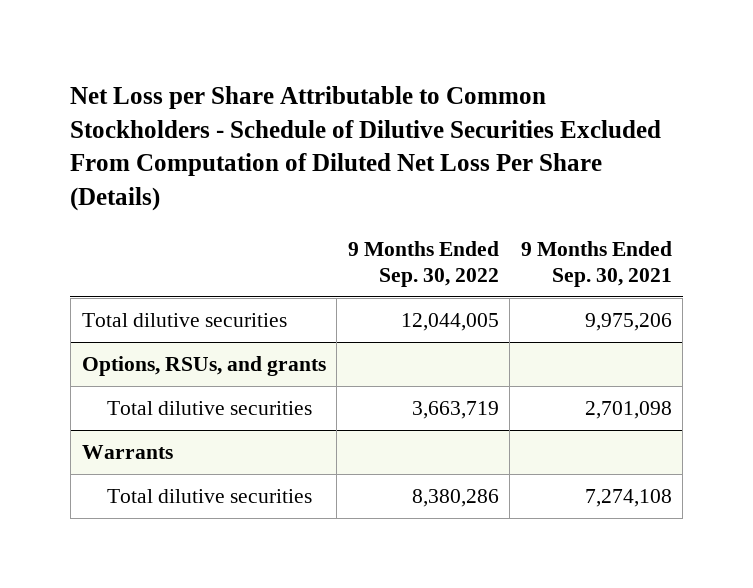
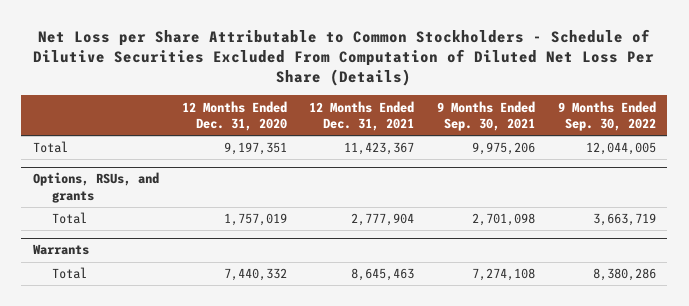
none -> [181,100,287,132] 12 Months Ended Dec. 31, 2020
none -> [309,100,415,132] 12 Months Ended Dec. 31, 2021
[81,312,287,327] Total dilutive securities -> [32,141,68,154] Total
[106,400,312,415] Total dilutive securities -> [51,212,87,225] Total
[106,488,312,503] Total dilutive securities -> [51,267,87,280] Total

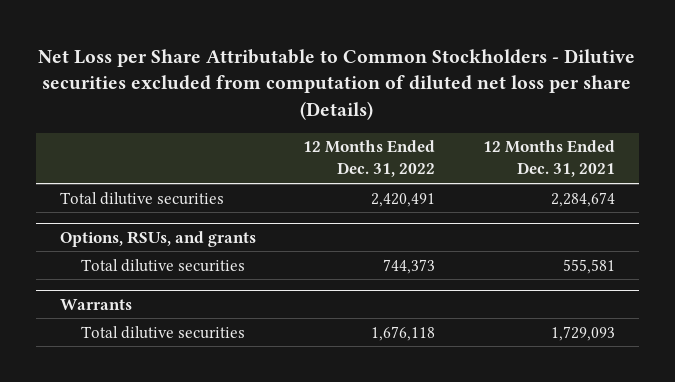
[33,28,655,87] Net Loss per Share Attributable to Common Stockholders - Schedule of Dilutive Securities Excluded From Computation of Diluted Net Loss Per Share (Details) -> [38,48,636,120] Net Loss per Share Attributable to Common Stockholders - Dilutive securities excluded from computation of diluted net loss per share (Details)
[181,100,287,132] 12 Months Ended Dec. 31, 2020 -> none
[437,100,536,132] 9 Months Ended Sep. 30, 2021 -> none
[557,100,656,132] 9 Months Ended Sep. 30, 2022 -> none
none -> [303,140,436,178] 12 Months Ended Dec. 31, 2022
[32,141,68,154] Total -> [59,191,224,205] Total dilutive securities
[344,142,415,156] 11,423,367 -> [550,191,615,207] 2,284,674
[51,212,87,225] Total -> [80,258,245,272] Total dilutive securities
[351,213,415,227] 2,777,904 -> [562,258,615,274] 555,581
[51,267,87,280] Total -> [80,325,245,339] Total dilutive securities
[351,268,415,282] 8,645,463 -> [550,325,615,341] 1,729,093

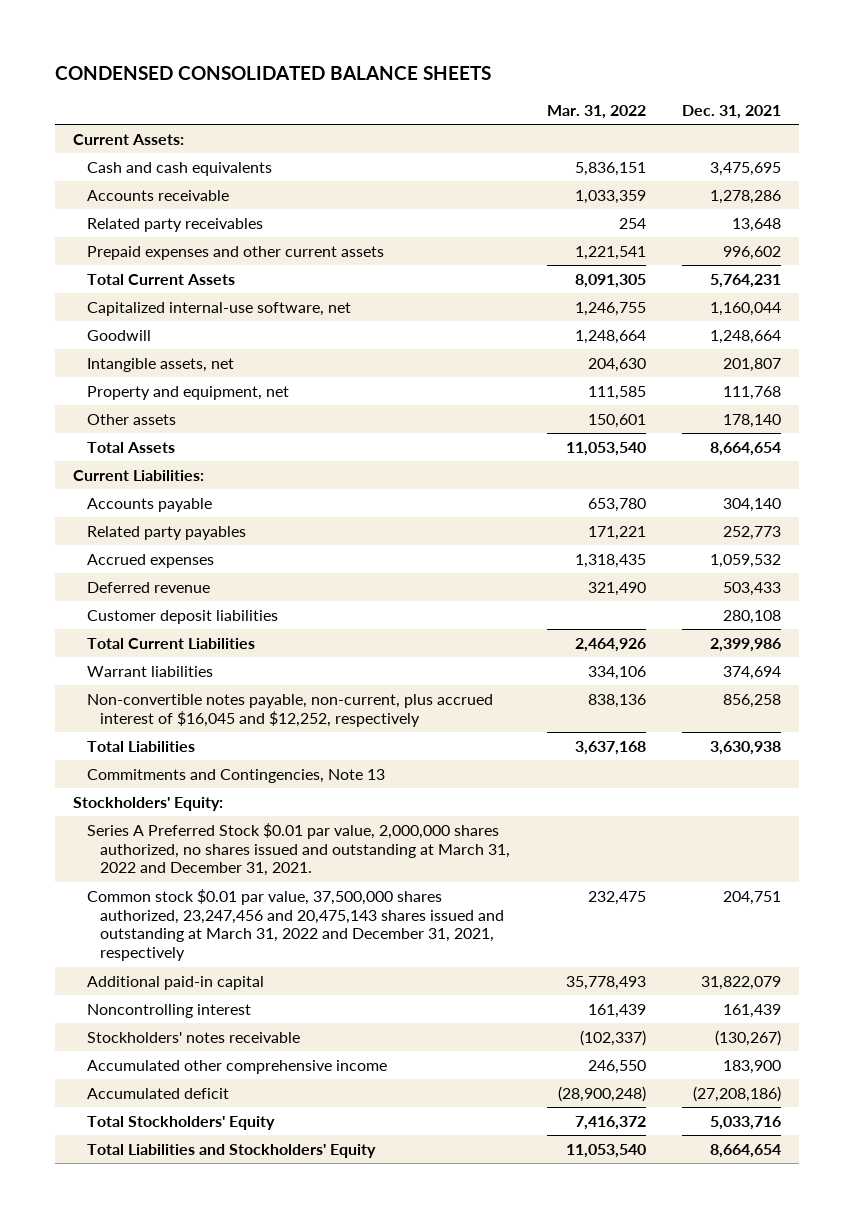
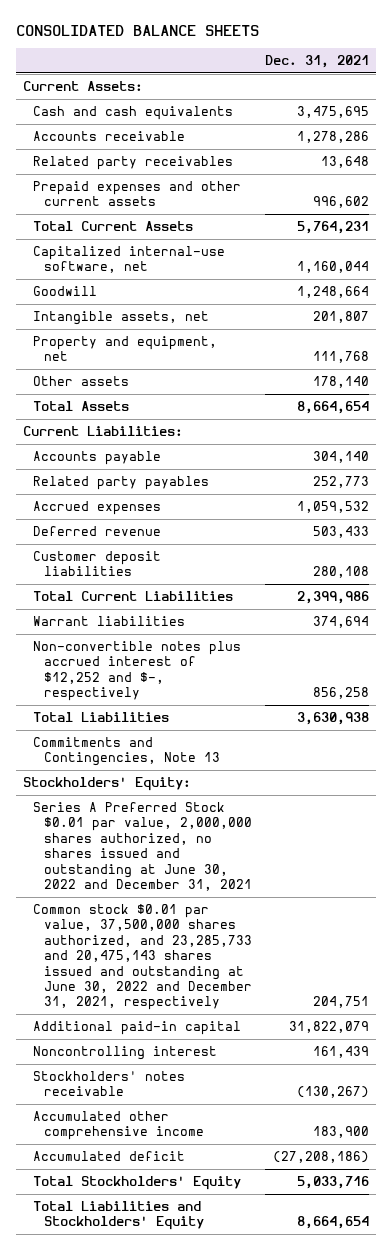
[54,65,491,80] CONDENSED CONSOLIDATED BALANCE SHEETS -> [16,24,260,36] CONSOLIDATED BALANCE SHEETS
[546,104,646,119] Mar. 31, 2022 -> none
[86,694,493,727] Non-convertible notes payable, non-current, plus accrued interest of $16,045 and $12,252, respectively -> [33,641,242,702] Non-convertible notes plus accrued interest of $12,252 and $-, respectively
[86,823,511,877] Series A Preferred Stock $0.01 par value, 2,000,000 shares authorized, no shares issued and outstanding at March 31, 2022 and December 31, 2021. -> [33,802,252,891] Series A Preferred Stock $0.01 par value, 2,000,000 shares authorized, no shares issued and outstanding at June 30, 2022 and December 31, 2021
[86,889,505,962] Common stock $0.01 par value, 37,500,000 shares authorized, 23,247,456 and 20,475,143 shares issued and outstanding at March 31, 2022 and December 31, 2021, respectively -> [33,904,252,1011] Common stock $0.01 par value, 37,500,000 shares authorized, and 23,285,733 and 20,475,143 shares issued and outstanding at June 30, 2022 and December 31, 2021, respectively

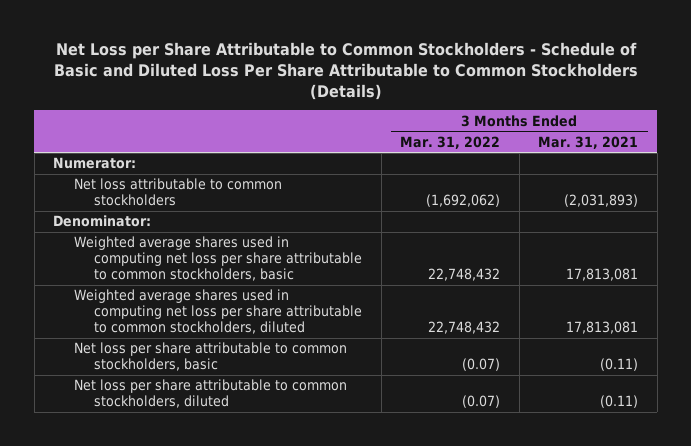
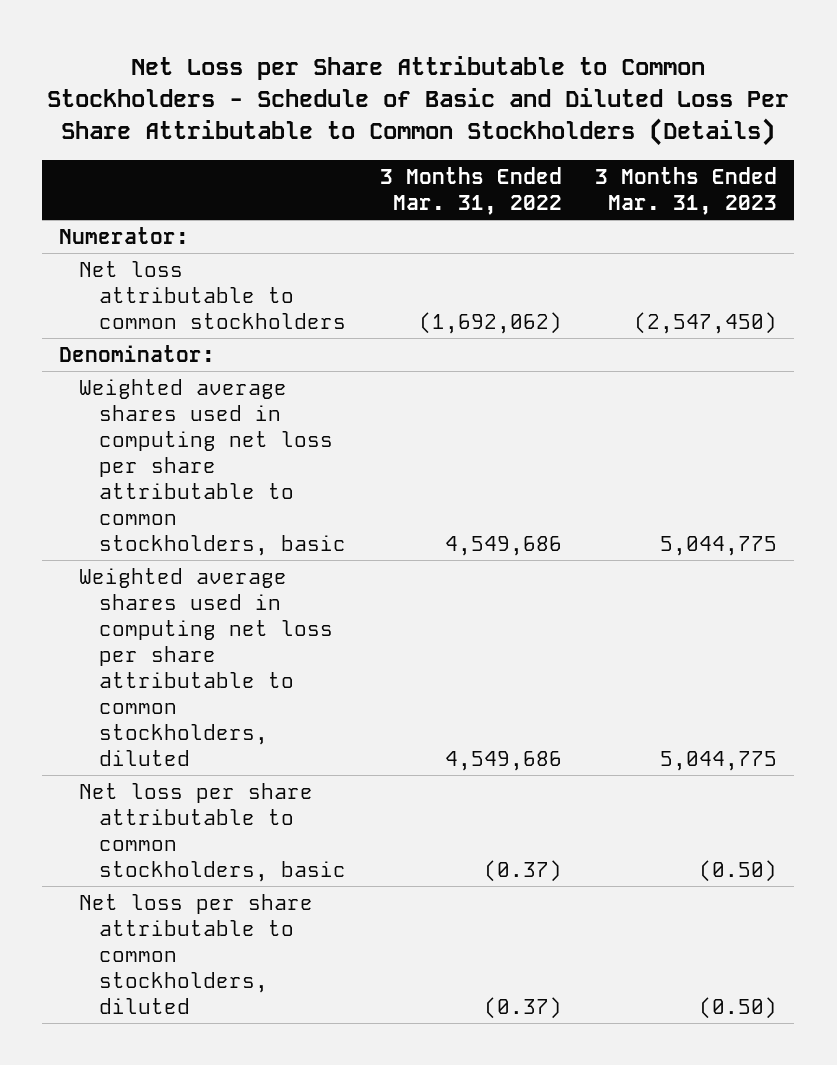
[538,135,639,149] Mar. 31, 2021 -> none
none -> [595,166,778,215] 3 Months Ended Mar. 31, 2023
[428,268,501,282] 22,748,432 -> [444,535,562,556] 4,549,686
[428,321,501,335] 22,748,432 -> [444,750,562,771] 4,549,686
[462,358,501,372] (0.07) -> [483,859,562,882] (0.37)
[462,395,501,409] (0.07) -> [483,996,562,1019] (0.37)

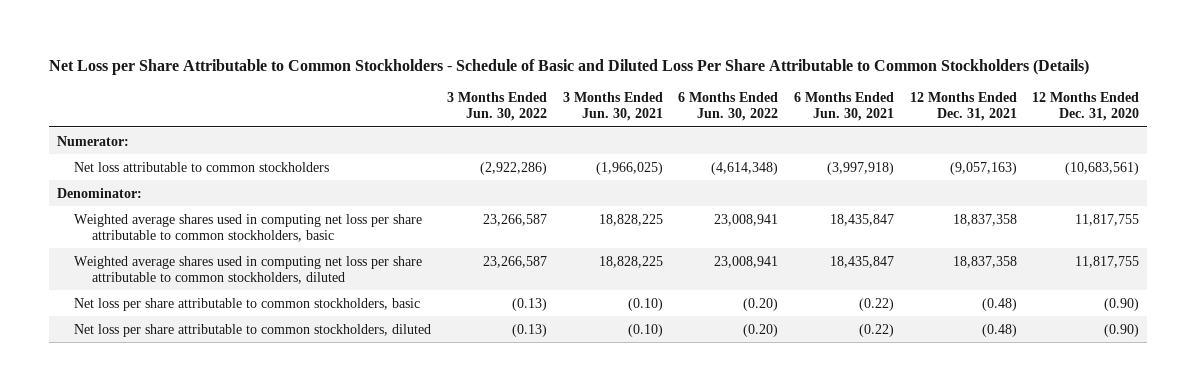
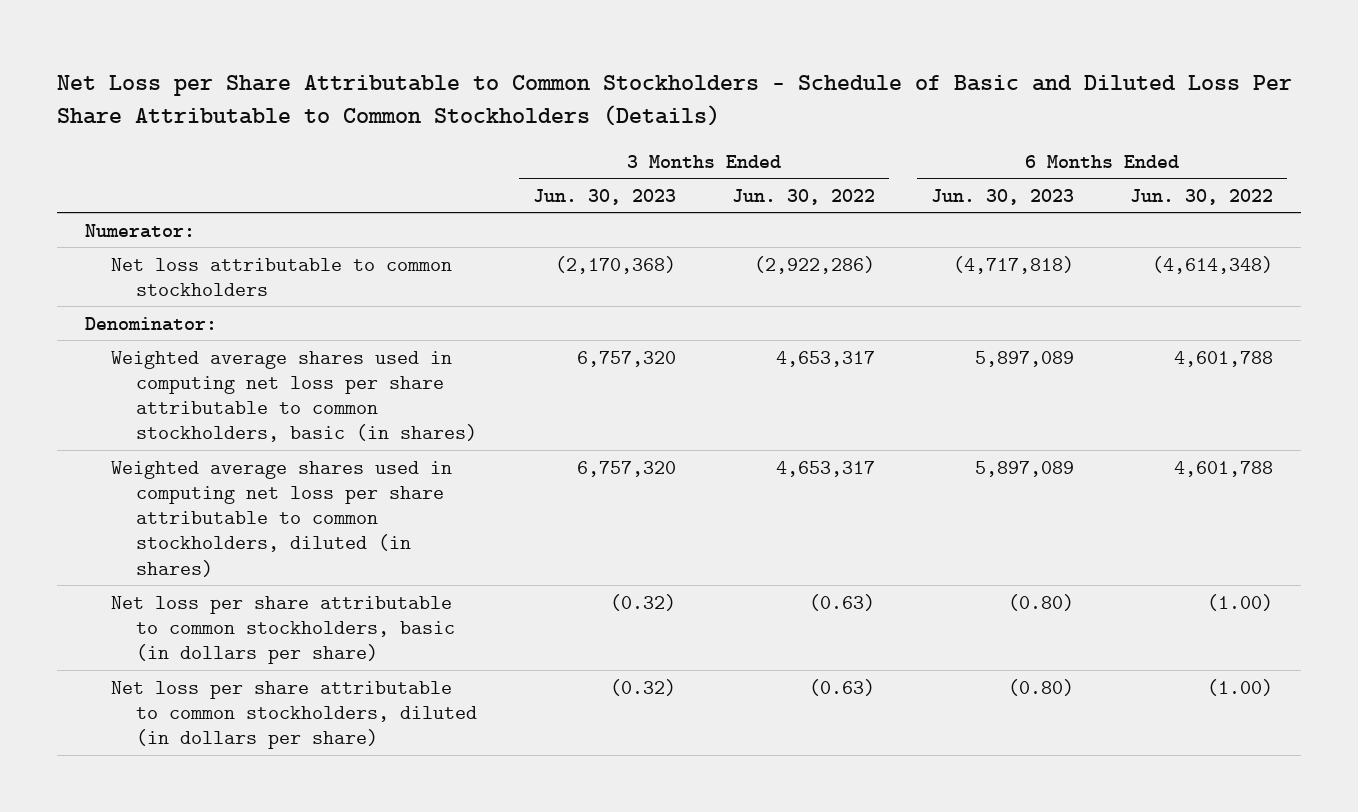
[562,92,663,122] 3 Months Ended Jun. 30, 2021 -> none
[793,92,894,122] 6 Months Ended Jun. 30, 2021 -> none
[909,92,1017,122] 12 Months Ended Dec. 31, 2021 -> none
[1032,92,1140,122] 12 Months Ended Dec. 31, 2020 -> none
none -> [532,188,676,205] Jun. 30, 2023
none -> [930,188,1074,205] Jun. 30, 2023
[74,213,423,242] Weighted average shares used in computing net loss per share attributable to common stockholders, basic -> [110,350,477,443] Weighted average shares used in computing net loss per share attributable to common stockholders, basic (in shares)
[482,213,547,226] 23,266,587 -> [775,350,875,367] 4,653,317
[714,213,779,226] 23,008,941 -> [1173,350,1273,367] 4,601,788
[74,255,423,284] Weighted average shares used in computing net loss per share attributable to common stockholders, diluted -> [110,460,452,577] Weighted average shares used in computing net loss per share attributable to common stockholders, diluted (in shares)
[482,255,547,268] 23,266,587 -> [775,460,875,477] 4,653,317
[714,255,779,268] 23,008,941 -> [1173,460,1273,477] 4,601,788
[74,297,421,311] Net loss per share attributable to common stockholders, basic -> [110,595,455,665] Net loss per share attributable to common stockholders, basic (in dollars per share)
[511,297,547,311] (0.13) -> [808,593,875,611] (0.63)
[743,297,779,311] (0.20) -> [1206,593,1273,611] (1.00)
[74,323,432,337] Net loss per share attributable to common stockholders, diluted -> [110,680,477,750] Net loss per share attributable to common stockholders, diluted (in dollars per share)
[511,323,547,337] (0.13) -> [808,678,875,696] (0.63)
[743,323,779,337] (0.20) -> [1206,678,1273,696] (1.00)

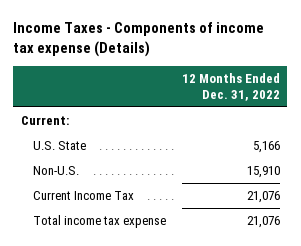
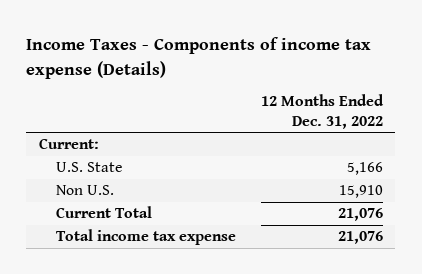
[33,165,80,175] Non-U.S. -> [55,185,114,196] Non U.S.
[33,190,135,200] Current Income Tax -> [55,206,152,219] Current Total

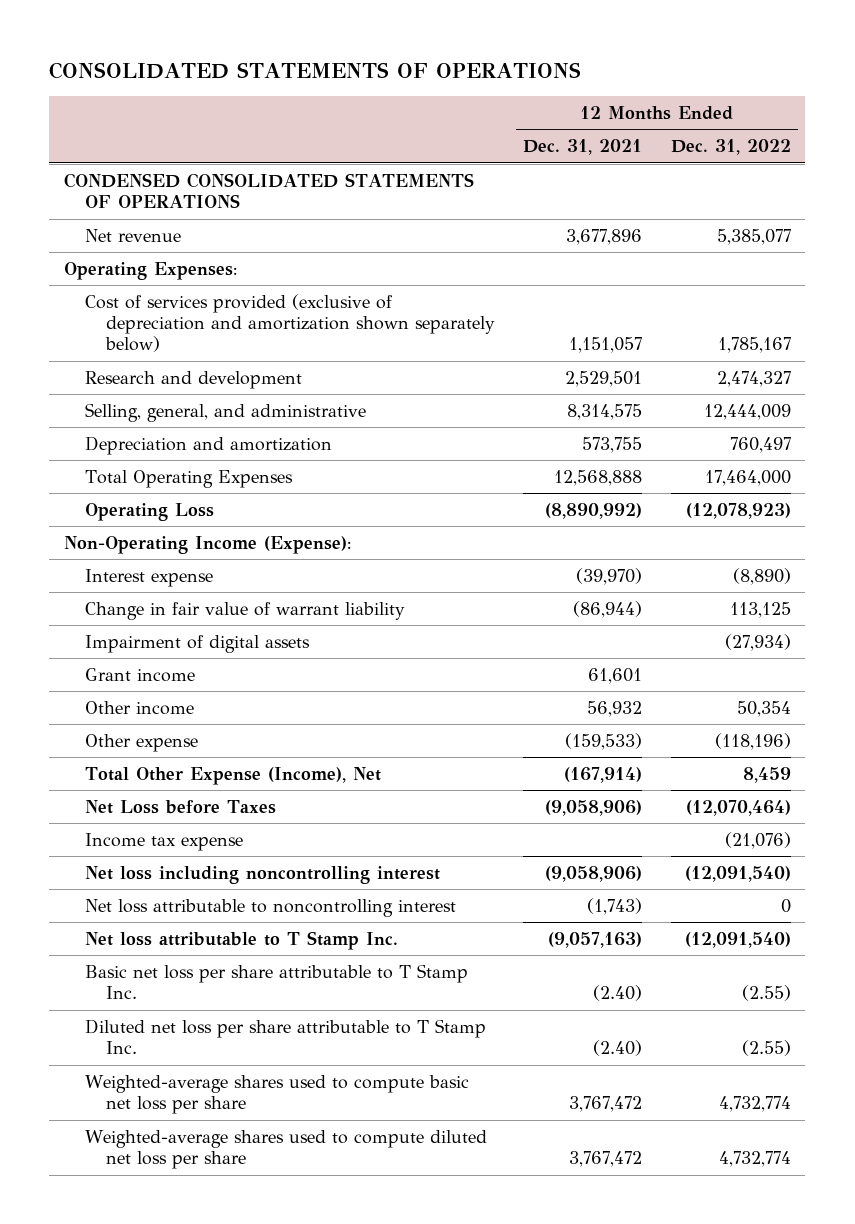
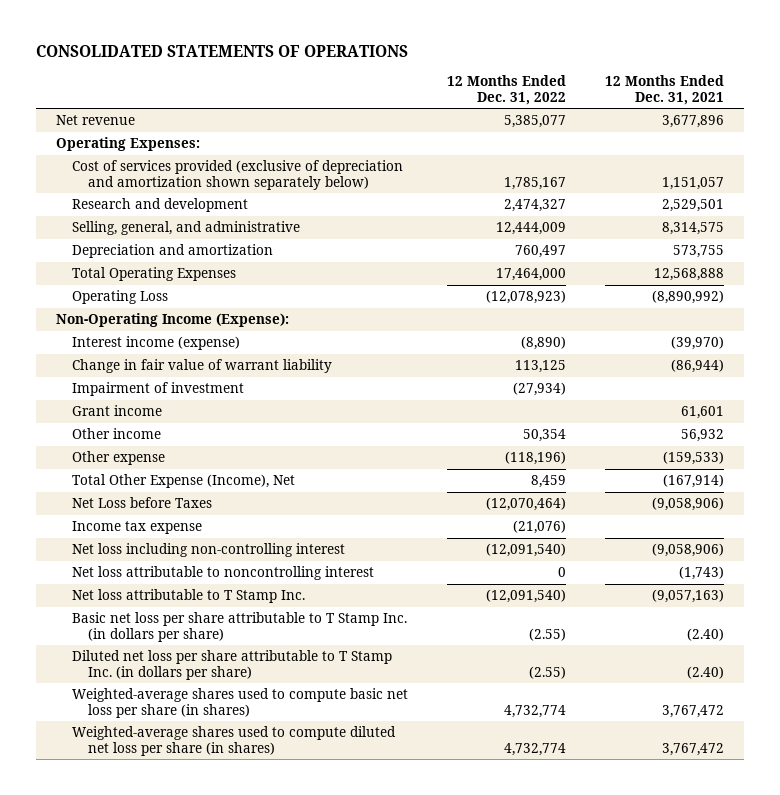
[63,172,474,209] CONDENSED CONSOLIDATED STATEMENTS OF OPERATIONS -> none
[84,568,213,587] Interest expense -> [71,336,240,351] Interest income (expense)
[84,634,310,653] Impairment of digital assets -> [71,382,244,397] Impairment of investment
[84,865,440,884] Net loss including noncontrolling interest -> [71,543,345,558] Net loss including non-controlling interest
[84,963,468,1000] Basic net loss per share attributable to T Stamp Inc. -> [71,612,407,642] Basic net loss per share attributable to T Stamp Inc. (in dollars per share)
[84,1018,486,1055] Diluted net loss per share attributable to T Stamp Inc. -> [71,650,392,680] Diluted net loss per share attributable to T Stamp Inc. (in dollars per share)
[84,1074,469,1115] Weighted-average shares used to compute basic net loss per share -> [71,688,408,718] Weighted-average shares used to compute basic net loss per share (in shares)
[84,1129,487,1170] Weighted-average shares used to compute diluted net loss per share -> [71,726,396,756] Weighted-average shares used to compute diluted net loss per share (in shares)

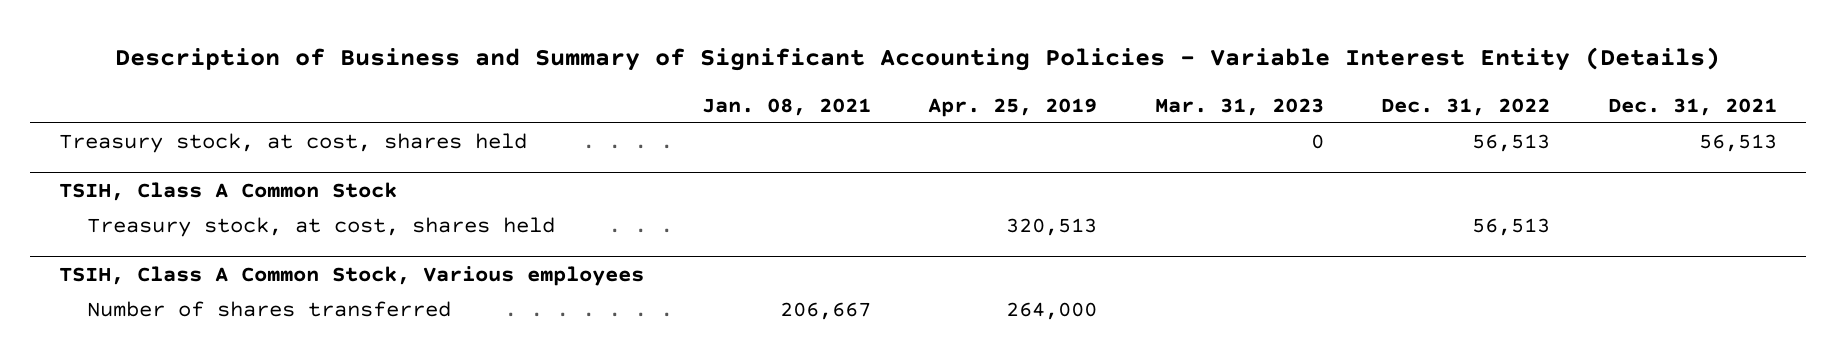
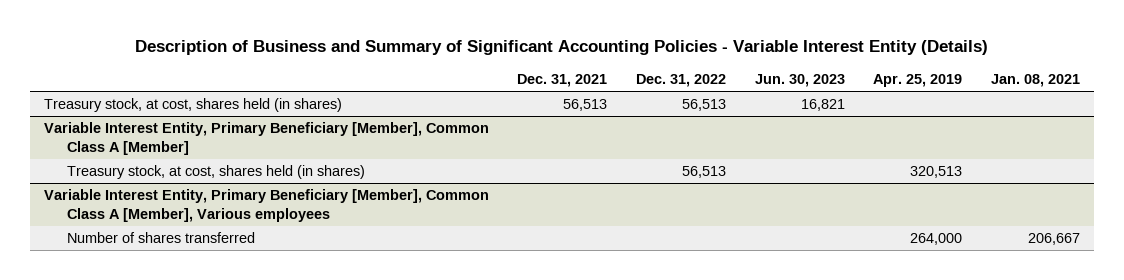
[1154,97,1324,116] Mar. 31, 2023 -> none
none -> [754,74,845,88] Jun. 30, 2023
[59,182,398,202] TSIH, Class A Common Stock -> none
[59,266,645,287] TSIH, Class A Common Stock, Various employees -> none
[59,133,528,154] Treasury stock, at cost, shares held -> [43,98,342,113] Treasury stock, at cost, shares held (in shares)
none -> [43,122,489,155] Variable Interest Entity, Primary Beneficiary [Member], Common Class A [Member]
[86,217,555,238] Treasury stock, at cost, shares held -> [66,165,365,180] Treasury stock, at cost, shares held (in shares)
none -> [43,189,489,222] Variable Interest Entity, Primary Beneficiary [Member], Common Class A [Member], Various employees

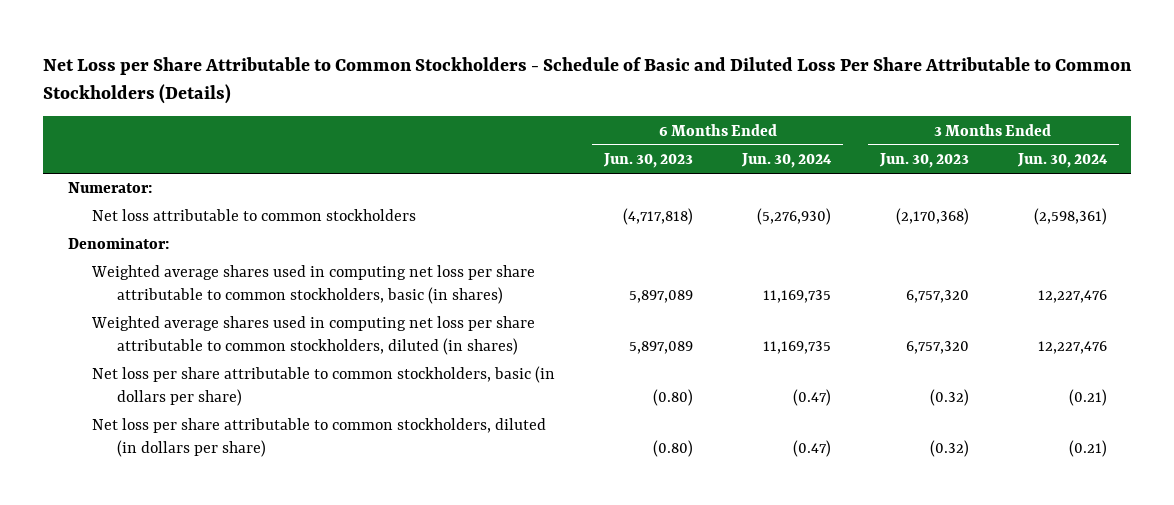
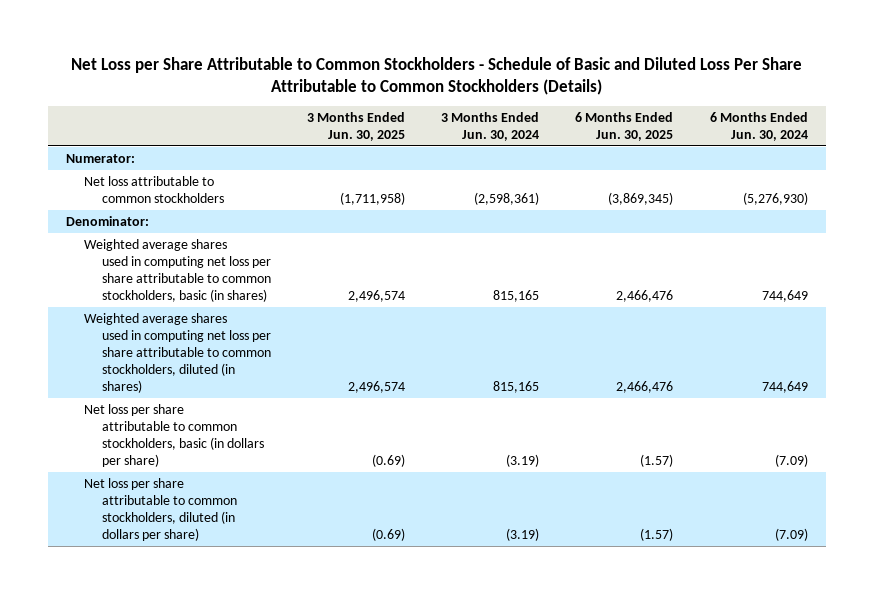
[603,153,694,169] Jun. 30, 2023 -> none
[878,153,969,169] Jun. 30, 2023 -> none
none -> [307,111,406,142] 3 Months Ended Jun. 30, 2025
none -> [575,111,674,142] 6 Months Ended Jun. 30, 2025
[763,289,832,303] 11,169,735 -> [761,290,808,303] 744,649
[1037,289,1107,303] 12,227,476 -> [493,290,540,303] 815,165
[763,340,832,354] 11,169,735 -> [761,381,808,394] 744,649
[1037,340,1107,354] 12,227,476 -> [493,381,540,394] 815,165
[793,388,832,406] (0.47) -> [774,454,808,468] (7.09)
[1068,388,1107,406] (0.21) -> [506,454,540,468] (3.19)
[793,439,832,457] (0.47) -> [774,528,808,542] (7.09)
[1068,439,1107,457] (0.21) -> [506,528,540,542] (3.19)

